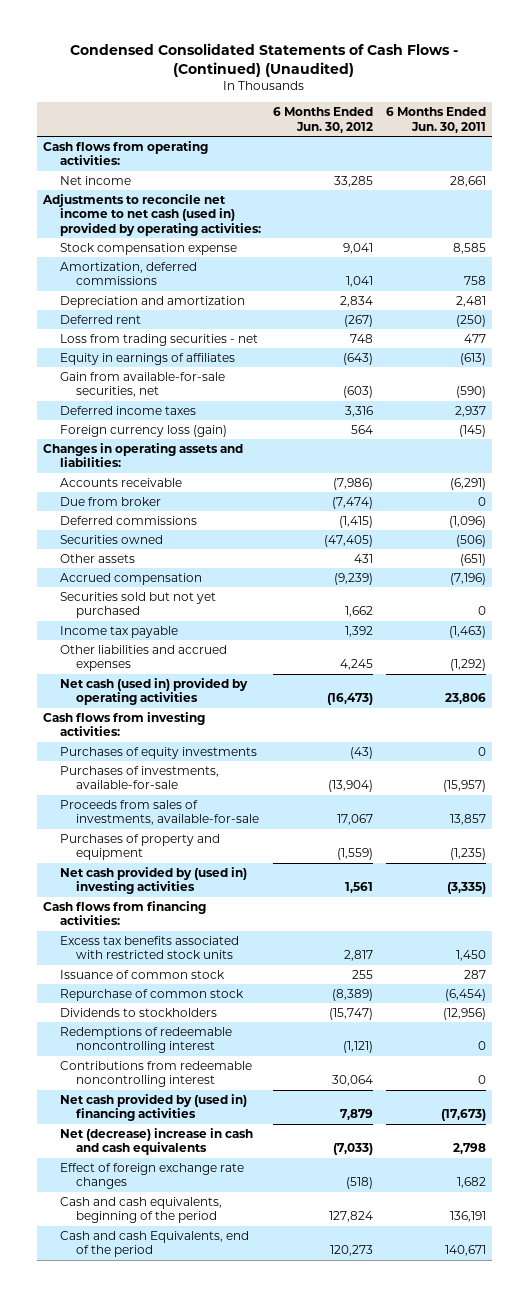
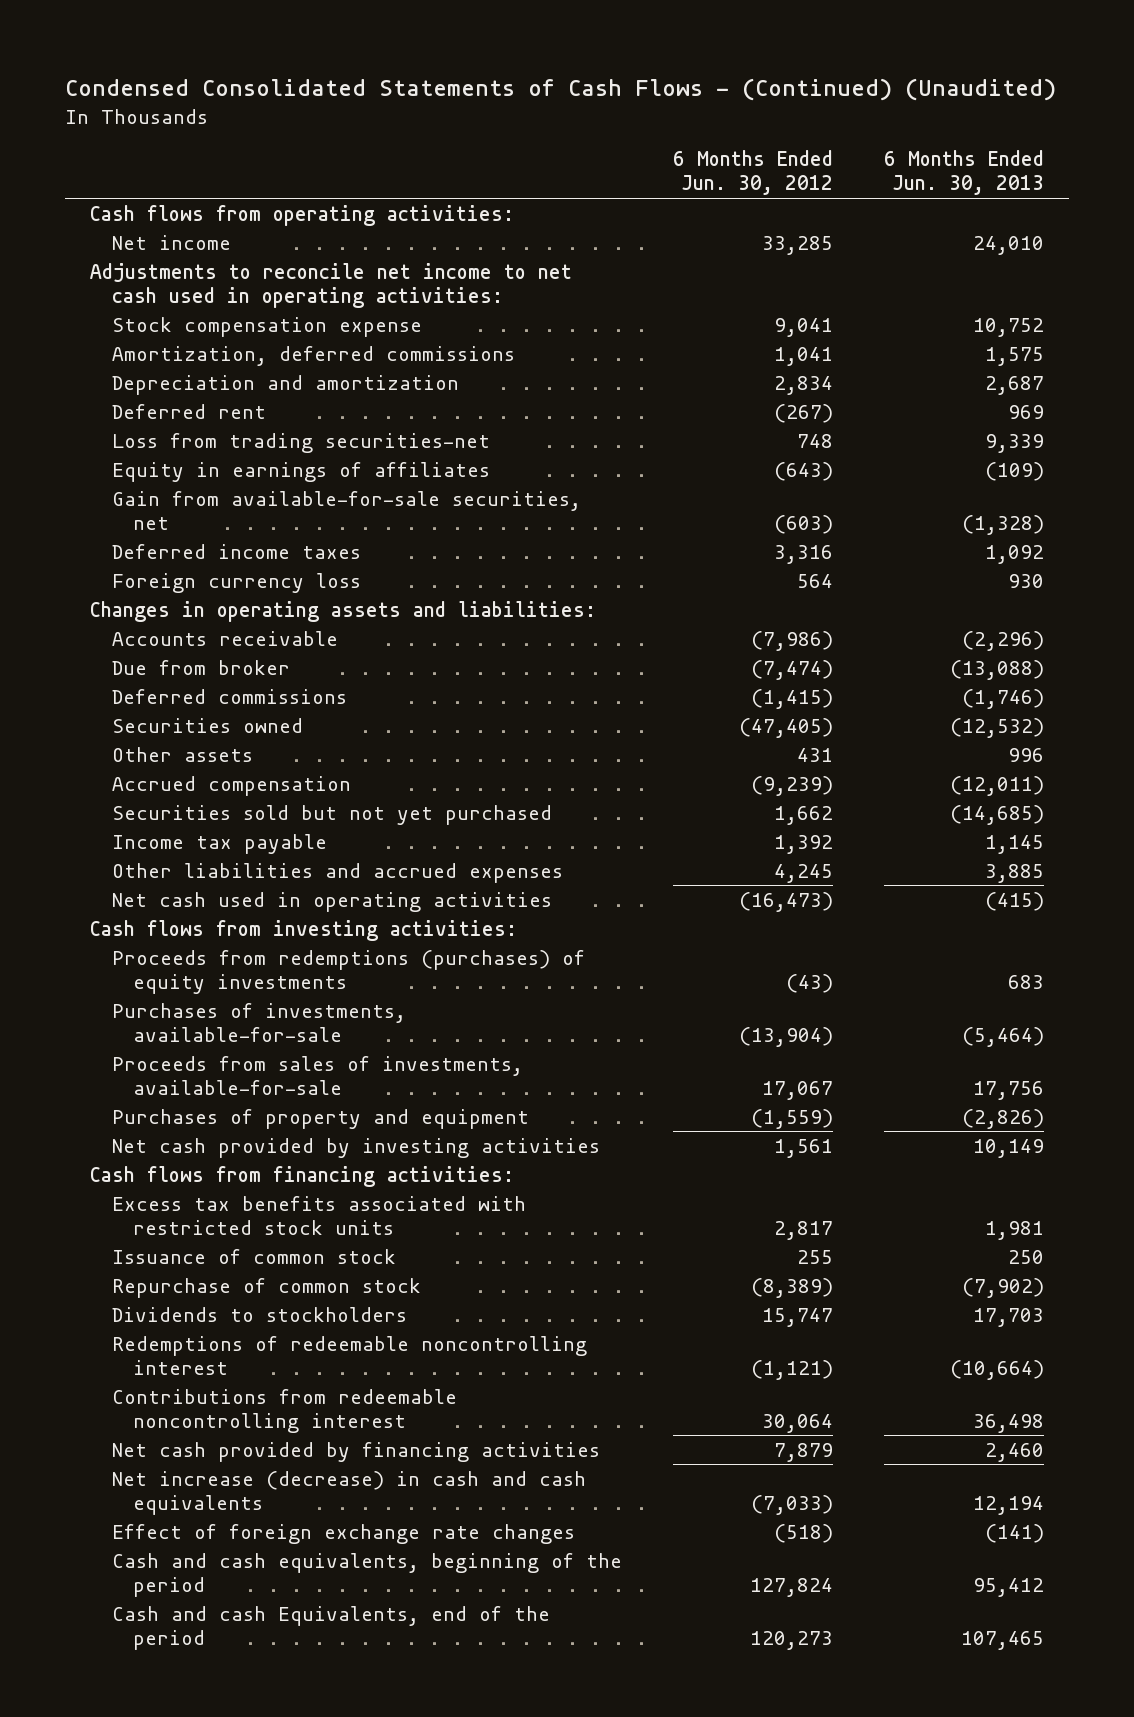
[385,107,486,133] 6 Months Ended Jun. 30, 2011 -> none
none -> [883,150,1044,196] 6 Months Ended Jun. 30, 2013
[42,193,261,236] Adjustments to reconcile net income to net cash (used in) provided by operating activities: -> [90,262,573,308] Adjustments to reconcile net income to net cash used in operating activities:
[59,333,258,346] Loss from trading securities - net -> [111,432,490,453] Loss from trading securities-net
[59,424,227,437] Foreign currency loss (gain) -> [111,572,361,593] Foreign currency loss
[59,677,248,706] Net cash (used in) provided by operating activities -> [111,891,552,912] Net cash used in operating activities
[59,746,257,759] Purchases of equity investments -> [111,949,585,994] Proceeds from redemptions (purchases) of equity investments
[59,866,247,895] Net cash provided by (used in) investing activities -> [111,1137,600,1158] Net cash provided by investing activities
[329,1007,374,1020] (15,747) -> [761,1307,833,1327] 15,747
[59,1093,247,1122] Net cash provided by (used in) financing activities -> [111,1441,600,1462] Net cash provided by financing activities
[59,1127,253,1156] Net (decrease) increase in cash and cash equivalents -> [111,1470,586,1515] Net increase (decrease) in cash and cash equivalents

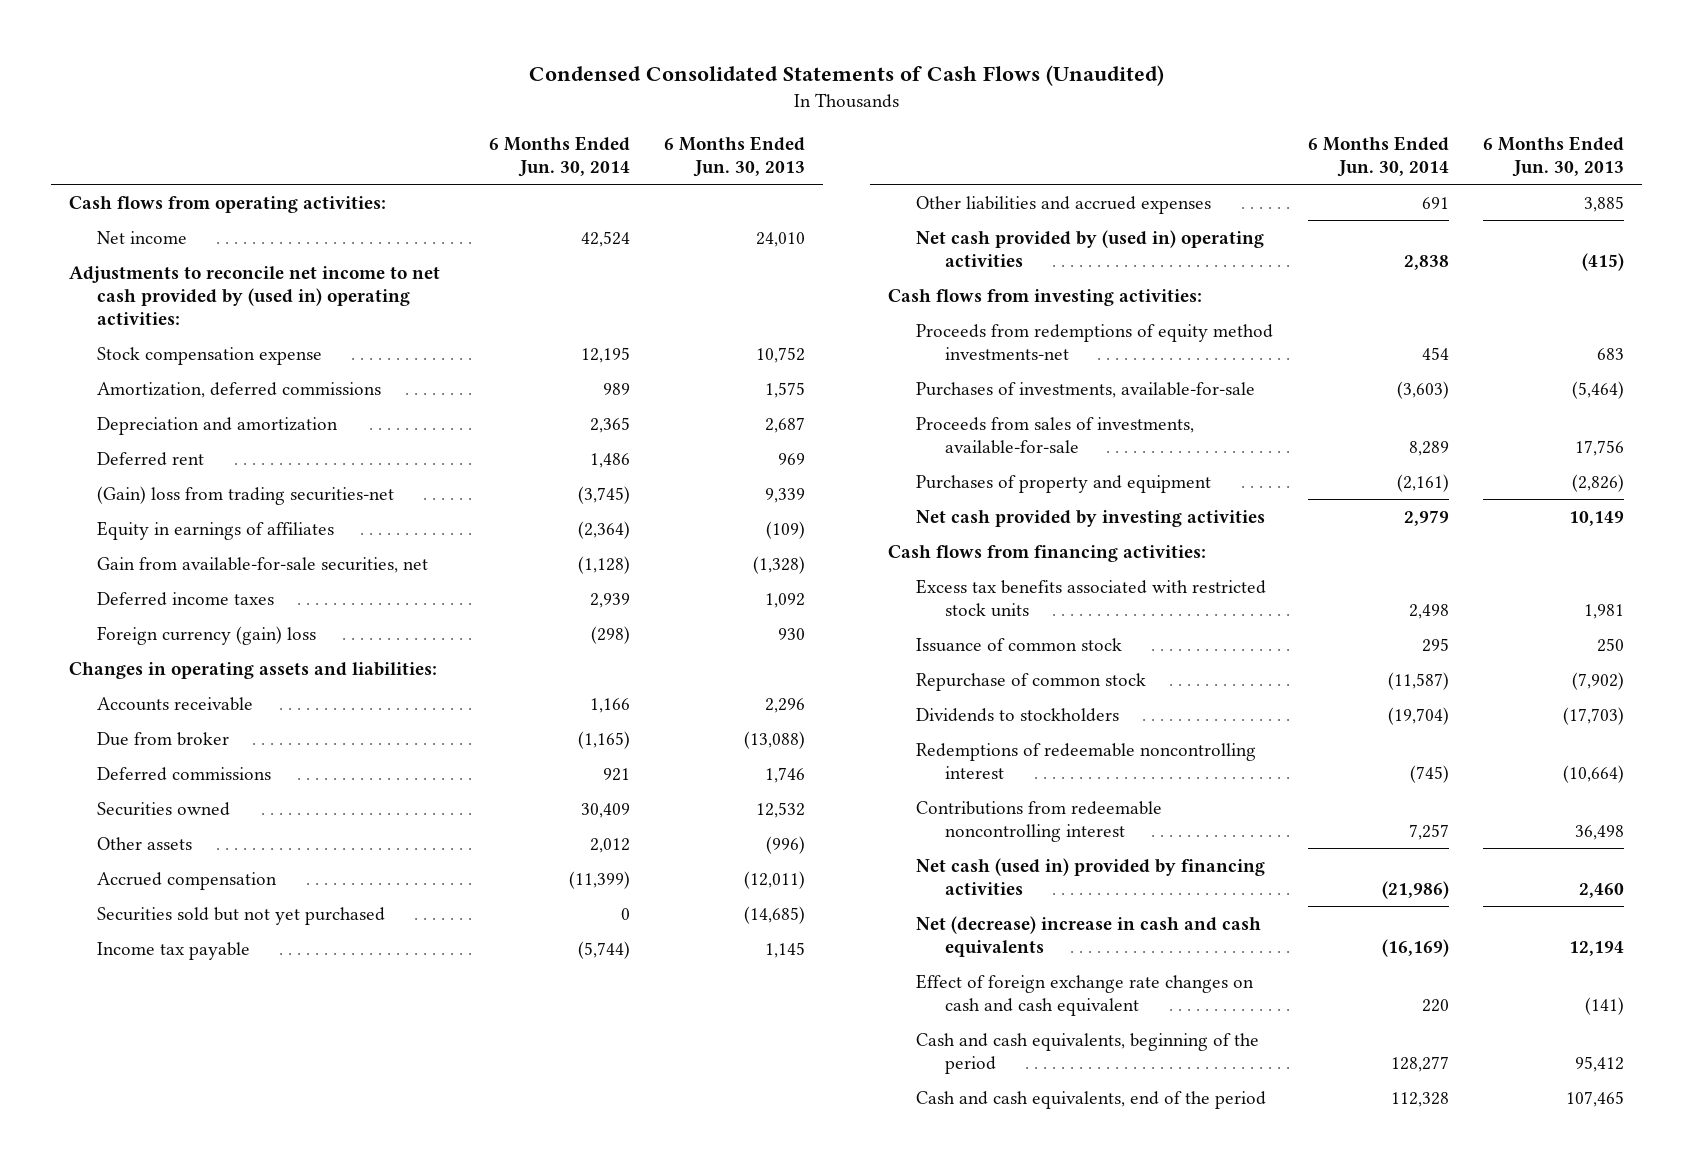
[64,78,1056,102] Condensed Consolidated Statements of Cash Flows - (Continued) (Unaudited) -> [528,65,1164,87] Condensed Consolidated Statements of Cash Flows (Unaudited)
[672,150,833,196] 6 Months Ended Jun. 30, 2012 -> none
none -> [488,135,630,177] 6 Months Ended Jun. 30, 2014
[90,262,573,308] Adjustments to reconcile net income to net cash used in operating activities: -> [68,265,440,325] Adjustments to reconcile net income to net cash provided by (used in) operating activities:
[111,432,490,453] Loss from trading securities-net -> [97,485,395,505] (Gain) loss from trading securities-net
[111,572,361,593] Foreign currency loss -> [97,625,317,645] Foreign currency (gain) loss
[961,630,1044,651] (2,296) -> [765,697,806,713] 2,296
[961,688,1044,709] (1,746) -> [765,766,806,783] 1,746
[949,717,1044,738] (12,532) -> [756,801,806,818] 12,532
[1007,747,1044,762] 996 -> [766,835,806,854] (996)
[111,891,552,912] Net cash used in operating activities -> [916,229,1265,267] Net cash provided by (used in) operating activities
[111,949,585,994] Proceeds from redemptions (purchases) of equity investments -> [916,323,1274,360] Proceeds from redemptions of equity method investments-net
[972,1307,1044,1327] 17,703 -> [1563,706,1625,725] (17,703)
[111,1441,600,1462] Net cash provided by financing activities -> [916,857,1266,895] Net cash (used in) provided by financing activities
[111,1470,586,1515] Net increase (decrease) in cash and cash equivalents -> [916,915,1262,957] Net (decrease) increase in cash and cash equivalents
[111,1523,575,1544] Effect of foreign exchange rate changes -> [916,973,1255,1016] Effect of foreign exchange rate changes on cash and cash equivalent
[111,1605,550,1650] Cash and cash Equivalents, end of the period -> [916,1090,1267,1109] Cash and cash equivalents, end of the period

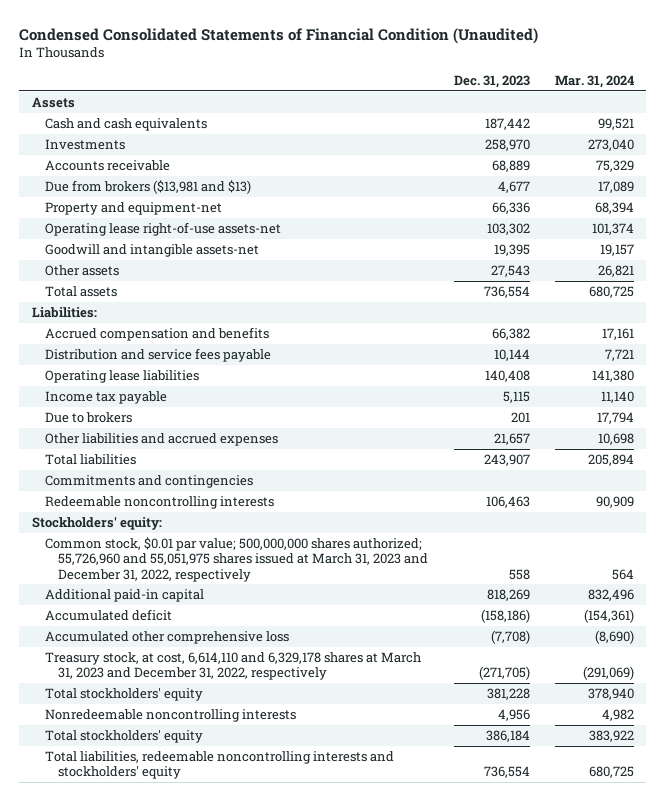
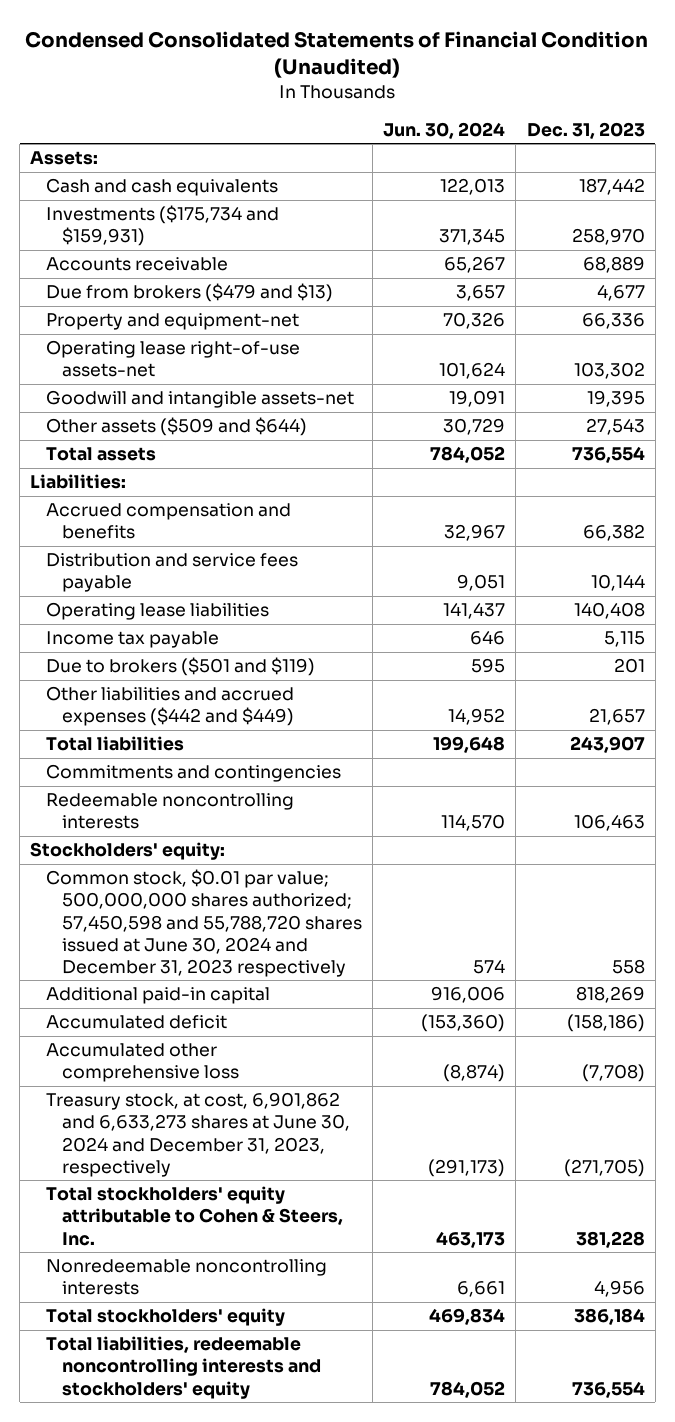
[554,75,634,89] Mar. 31, 2024 -> none
none -> [383,121,506,139] Jun. 30, 2024
[31,97,75,109] Assets -> [30,151,99,166] Assets:
[45,139,126,151] Investments -> [46,205,280,247] Investments ($175,734 and $159,931)
[45,180,252,195] Due from brokers ($13,981 and $13) -> [46,283,334,303] Due from brokers ($479 and $13)
[45,265,120,277] Other assets -> [46,417,308,437] Other assets ($509 and $644)
[45,412,133,424] Due to brokers -> [46,657,316,677] Due to brokers ($501 and $119)
[45,433,279,447] Other liabilities and accrued expenses -> [46,686,295,727] Other liabilities and accrued expenses ($442 and $449)
[45,537,429,582] Common stock, $0.01 par value; 500,000,000 shares authorized; 55,726,960 and 55,051,975 shares issued at March 31, 2023 and December 31, 2022, respectively -> [46,869,362,977] Common stock, $0.01 par value; 500,000,000 shares authorized; 57,450,598 and 55,788,720 shares issued at June 30, 2024 and December 31, 2023 respectively
[45,652,422,681] Treasury stock, at cost, 6,614,110 and 6,329,178 shares at March 31, 2023 and December 31, 2022, respectively -> [46,1092,350,1177] Treasury stock, at cost, 6,901,862 and 6,633,273 shares at June 30, 2024 and December 31, 2023, respectively
[45,688,204,702] Total stockholders' equity -> [46,1186,343,1246] Total stockholders' equity attributable to Cohen & Steers, Inc.

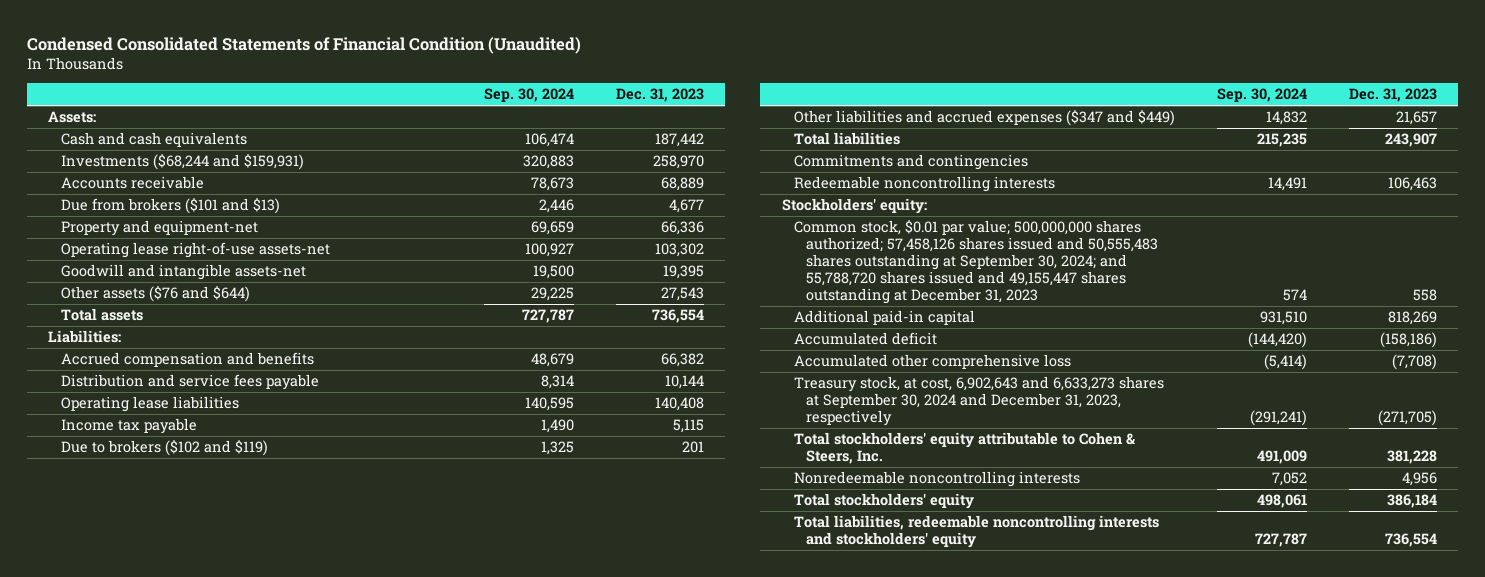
[383,121,506,139] Jun. 30, 2024 -> none
none -> [483,88,574,103] Sep. 30, 2024
[46,205,280,247] Investments ($175,734 and $159,931) -> [60,154,304,171] Investments ($68,244 and $159,931)
[46,283,334,303] Due from brokers ($479 and $13) -> [60,198,280,215] Due from brokers ($101 and $13)
[46,417,308,437] Other assets ($509 and $644) -> [60,286,250,303] Other assets ($76 and $644)
[46,657,316,677] Due to brokers ($501 and $119) -> [60,440,268,457] Due to brokers ($102 and $119)
[46,686,295,727] Other liabilities and accrued expenses ($442 and $449) -> [793,110,1175,127] Other liabilities and accrued expenses ($347 and $449)
[46,869,362,977] Common stock, $0.01 par value; 500,000,000 shares authorized; 57,450,598 and 55,788,720 shares issued at June 30, 2024 and December 31, 2023 respectively -> [793,220,1158,304] Common stock, $0.01 par value; 500,000,000 shares authorized; 57,458,126 shares issued and 50,555,483 shares outstanding at September 30, 2024; and 55,788,720 shares issued and 49,155,447 shares outstanding at December 31, 2023
[46,1092,350,1177] Treasury stock, at cost, 6,901,862 and 6,633,273 shares at June 30, 2024 and December 31, 2023, respectively -> [793,376,1164,426] Treasury stock, at cost, 6,902,643 and 6,633,273 shares at September 30, 2024 and December 31, 2023, respectively

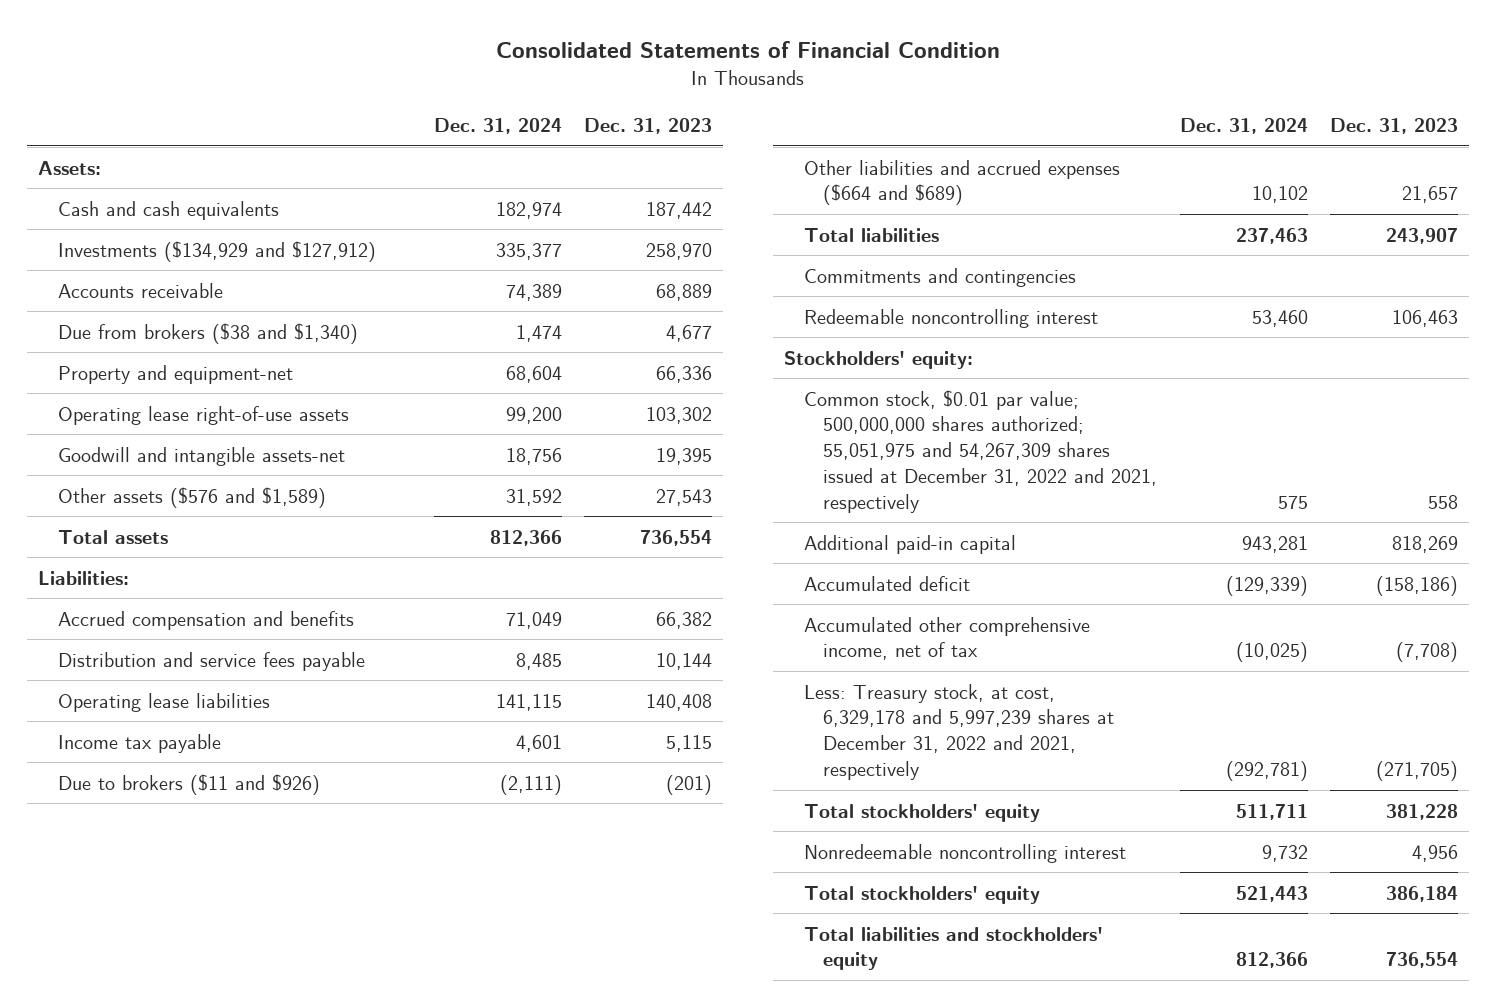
[27,36,582,54] Condensed Consolidated Statements of Financial Condition (Unaudited) -> [495,40,1000,58] Consolidated Statements of Financial Condition
[483,88,574,103] Sep. 30, 2024 -> none
none -> [433,118,562,135] Dec. 31, 2024
[60,154,304,171] Investments ($68,244 and $159,931) -> [57,240,376,262] Investments ($134,929 and $127,912)
[60,198,280,215] Due from brokers ($101 and $13) -> [57,322,358,344] Due from brokers ($38 and $1,340)
[60,242,330,259] Operating lease right-of-use assets-net -> [57,405,349,425] Operating lease right-of-use assets
[60,286,250,303] Other assets ($76 and $644) -> [57,486,326,508] Other assets ($576 and $1,589)
[60,440,268,457] Due to brokers ($102 and $119) -> [57,773,320,795] Due to brokers ($11 and $926)
[681,441,704,454] 201 -> [665,774,712,795] (201)
[793,110,1175,127] Other liabilities and accrued expenses ($347 and $449) -> [803,159,1120,206] Other liabilities and accrued expenses ($664 and $689)
[793,176,1055,193] Redeemable noncontrolling interests -> [803,308,1098,328] Redeemable noncontrolling interest
[793,220,1158,304] Common stock, $0.01 par value; 500,000,000 shares authorized; 57,458,126 shares issued and 50,555,483 shares outstanding at September 30, 2024; and 55,788,720 shares issued and 49,155,447 shares outstanding at December 31, 2023 -> [803,389,1158,513] Common stock, $0.01 par value; 500,000,000 shares authorized; 55,051,975 and 54,267,309 shares issued at December 31, 2022 and 2021, respectively
[793,354,1071,370] Accumulated other comprehensive loss -> [803,616,1090,661] Accumulated other comprehensive income, net of tax
[793,376,1164,426] Treasury stock, at cost, 6,902,643 and 6,633,273 shares at September 30, 2024 and December 31, 2023, respectively -> [803,683,1115,780] Less: Treasury stock, at cost, 6,329,178 and 5,997,239 shares at December 31, 2022 and 2021, respectively
[793,432,1136,465] Total stockholders' equity attributable to Cohen & Steers, Inc. -> [803,803,1040,822] Total stockholders' equity
[793,471,1080,488] Nonredeemable noncontrolling interests -> [803,843,1126,863] Nonredeemable noncontrolling interest
[793,515,1159,549] Total liabilities, redeemable noncontrolling interests and stockholders' equity -> [803,926,1103,971] Total liabilities and stockholders' equity

